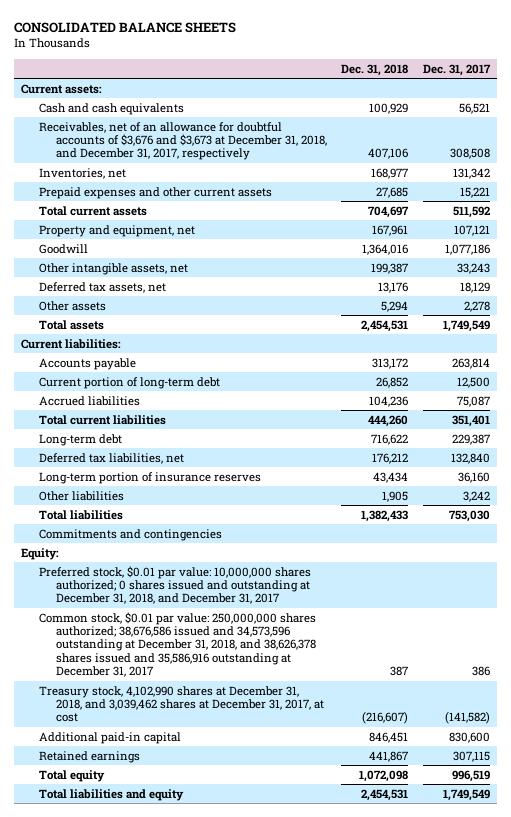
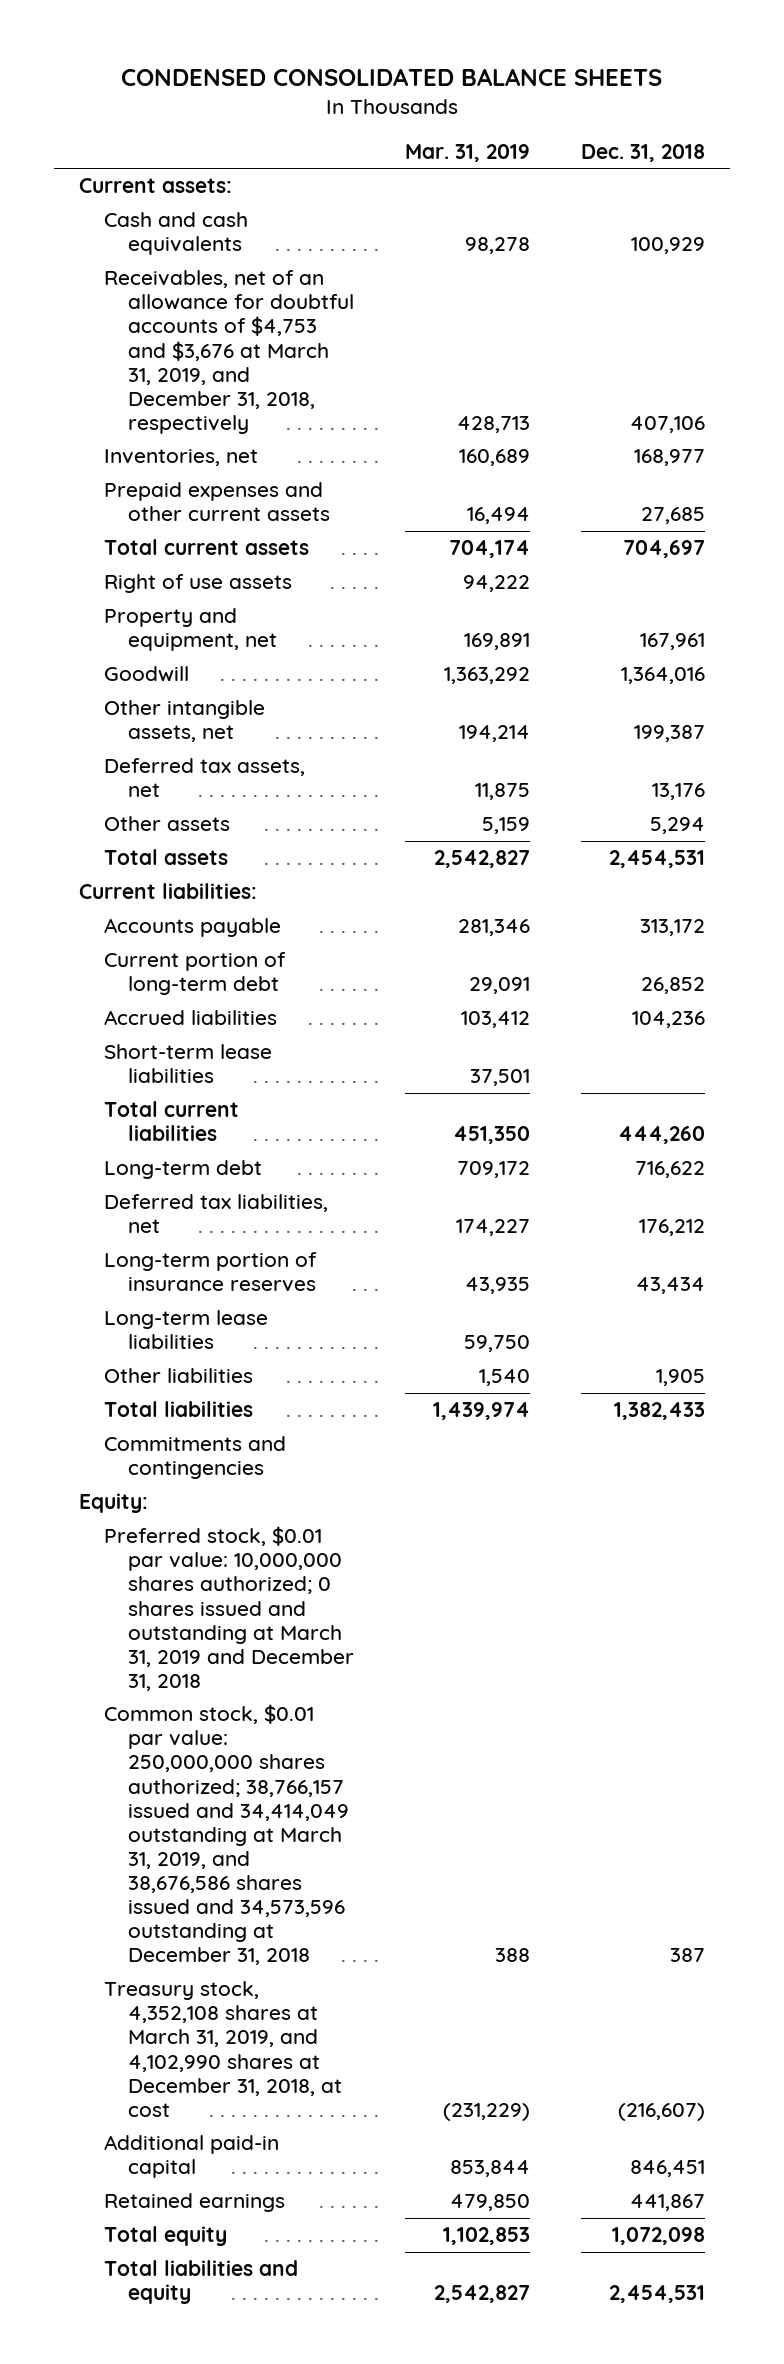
[14,21,237,33] CONSOLIDATED BALANCE SHEETS -> [120,67,662,86] CONDENSED CONSOLIDATED BALANCE SHEETS
[422,63,491,76] Dec. 31, 2017 -> none
none -> [404,143,530,162] Mar. 31, 2019
[38,121,328,161] Receivables, net of an allowance for doubtful accounts of $3,676 and $3,673 at December 31, 2018, and December 31, 2017, respectively -> [103,270,355,434] Receivables, net of an allowance for doubtful accounts of $4,753 and $3,676 at March 31, 2019, and December 31, 2018, respectively
none -> [103,574,292,594] Right of use assets
none -> [103,1044,272,1084] Short-term lease liabilities
none -> [103,1310,268,1350] Long-term lease liabilities
[38,565,311,605] Preferred stock, $0.01 par value: 10,000,000 shares authorized; 0 shares issued and outstanding at December 31, 2018, and December 31, 2017 -> [103,1526,355,1691] Preferred stock, $0.01 par value: 10,000,000 shares authorized; 0 shares issued and outstanding at March 31, 2019 and December 31, 2018
[38,611,317,678] Common stock, $0.01 par value: 250,000,000 shares authorized; 38,676,586 issued and 34,573,596 outstanding at December 31, 2018, and 38,626,378 shares issued and 35,586,916 outstanding at December 31, 2017 -> [103,1704,350,1966] Common stock, $0.01 par value: 250,000,000 shares authorized; 38,766,157 issued and 34,414,049 outstanding at March 31, 2019, and 38,676,586 shares issued and 34,573,596 outstanding at December 31, 2018
[38,685,325,723] Treasury stock, 4,102,990 shares at December 31, 2018, and 3,039,462 shares at December 31, 2017, at cost -> [103,1981,343,2117] Treasury stock, 4,352,108 shares at March 31, 2019, and 4,102,990 shares at December 31, 2018, at cost

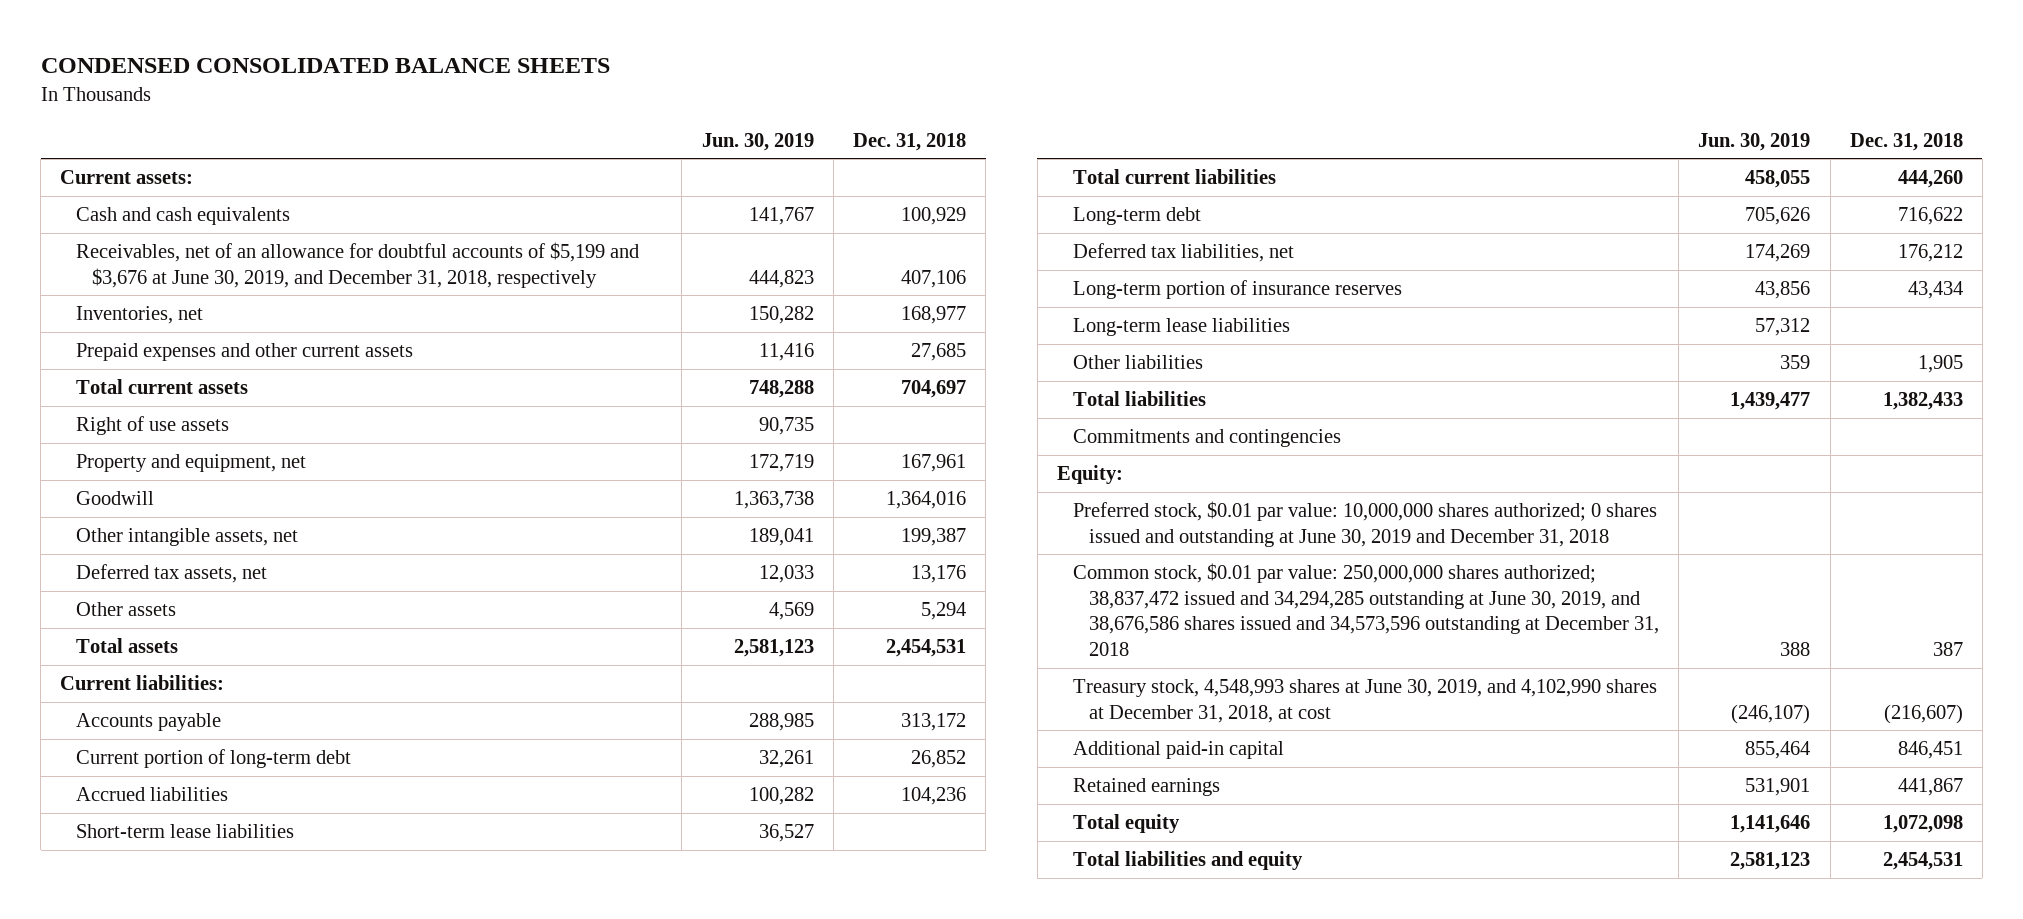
[404,143,530,162] Mar. 31, 2019 -> none
none -> [701,132,814,151] Jun. 30, 2019
[103,270,355,434] Receivables, net of an allowance for doubtful accounts of $4,753 and $3,676 at March 31, 2019, and December 31, 2018, respectively -> [76,242,640,288] Receivables, net of an allowance for doubtful accounts of $5,199 and $3,676 at June 30, 2019, and December 31, 2018, respectively
[103,1526,355,1691] Preferred stock, $0.01 par value: 10,000,000 shares authorized; 0 shares issued and outstanding at March 31, 2019 and December 31, 2018 -> [1073,501,1658,547] Preferred stock, $0.01 par value: 10,000,000 shares authorized; 0 shares issued and outstanding at June 30, 2019 and December 31, 2018
[103,1704,350,1966] Common stock, $0.01 par value: 250,000,000 shares authorized; 38,766,157 issued and 34,414,049 outstanding at March 31, 2019, and 38,676,586 shares issued and 34,573,596 outstanding at December 31, 2018 -> [1073,563,1659,656] Common stock, $0.01 par value: 250,000,000 shares authorized; 38,837,472 issued and 34,294,285 outstanding at June 30, 2019, and 38,676,586 shares issued and 34,573,596 outstanding at December 31, 2018
[103,1981,343,2117] Treasury stock, 4,352,108 shares at March 31, 2019, and 4,102,990 shares at December 31, 2018, at cost -> [1073,679,1658,723] Treasury stock, 4,548,993 shares at June 30, 2019, and 4,102,990 shares at December 31, 2018, at cost

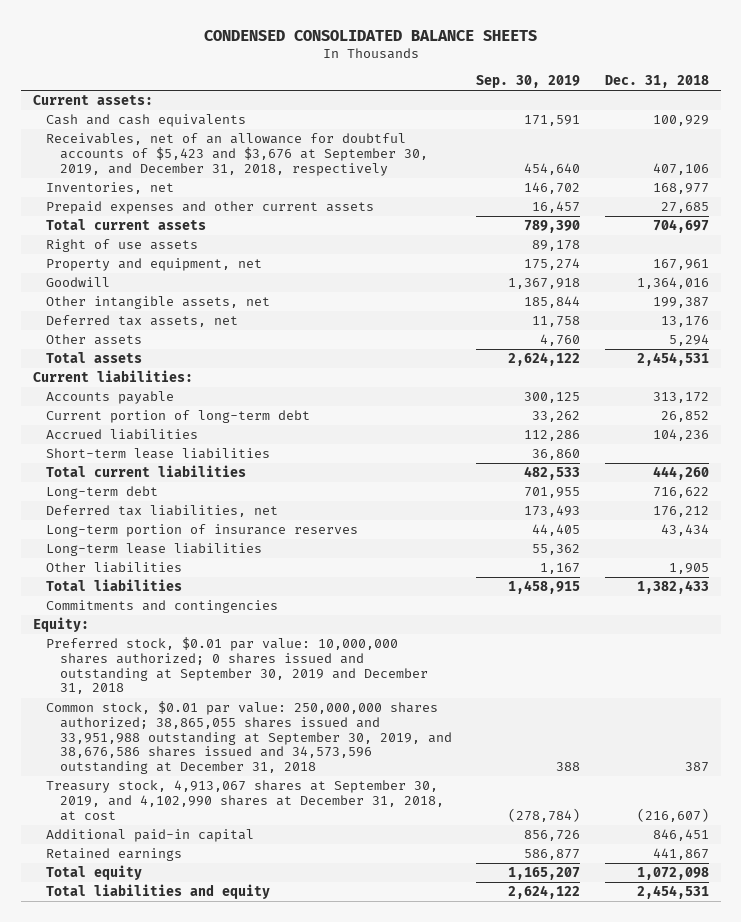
[701,132,814,151] Jun. 30, 2019 -> none
none -> [476,74,581,88] Sep. 30, 2019
[76,242,640,288] Receivables, net of an allowance for doubtful accounts of $5,199 and $3,676 at June 30, 2019, and December 31, 2018, respectively -> [46,133,429,176] Receivables, net of an allowance for doubtful accounts of $5,423 and $3,676 at September 30, 2019, and December 31, 2018, respectively
[1073,501,1658,547] Preferred stock, $0.01 par value: 10,000,000 shares authorized; 0 shares issued and outstanding at June 30, 2019 and December 31, 2018 -> [46,637,429,695] Preferred stock, $0.01 par value: 10,000,000 shares authorized; 0 shares issued and outstanding at September 30, 2019 and December 31, 2018
[1073,563,1659,656] Common stock, $0.01 par value: 250,000,000 shares authorized; 38,837,472 issued and 34,294,285 outstanding at June 30, 2019, and 38,676,586 shares issued and 34,573,596 outstanding at December 31, 2018 -> [46,701,453,775] Common stock, $0.01 par value: 250,000,000 shares authorized; 38,865,055 shares issued and 33,951,988 outstanding at September 30, 2019, and 38,676,586 shares issued and 34,573,596 outstanding at December 31, 2018
[1073,679,1658,723] Treasury stock, 4,548,993 shares at June 30, 2019, and 4,102,990 shares at December 31, 2018, at cost -> [46,780,445,821] Treasury stock, 4,913,067 shares at September 30, 2019, and 4,102,990 shares at December 31, 2018, at cost

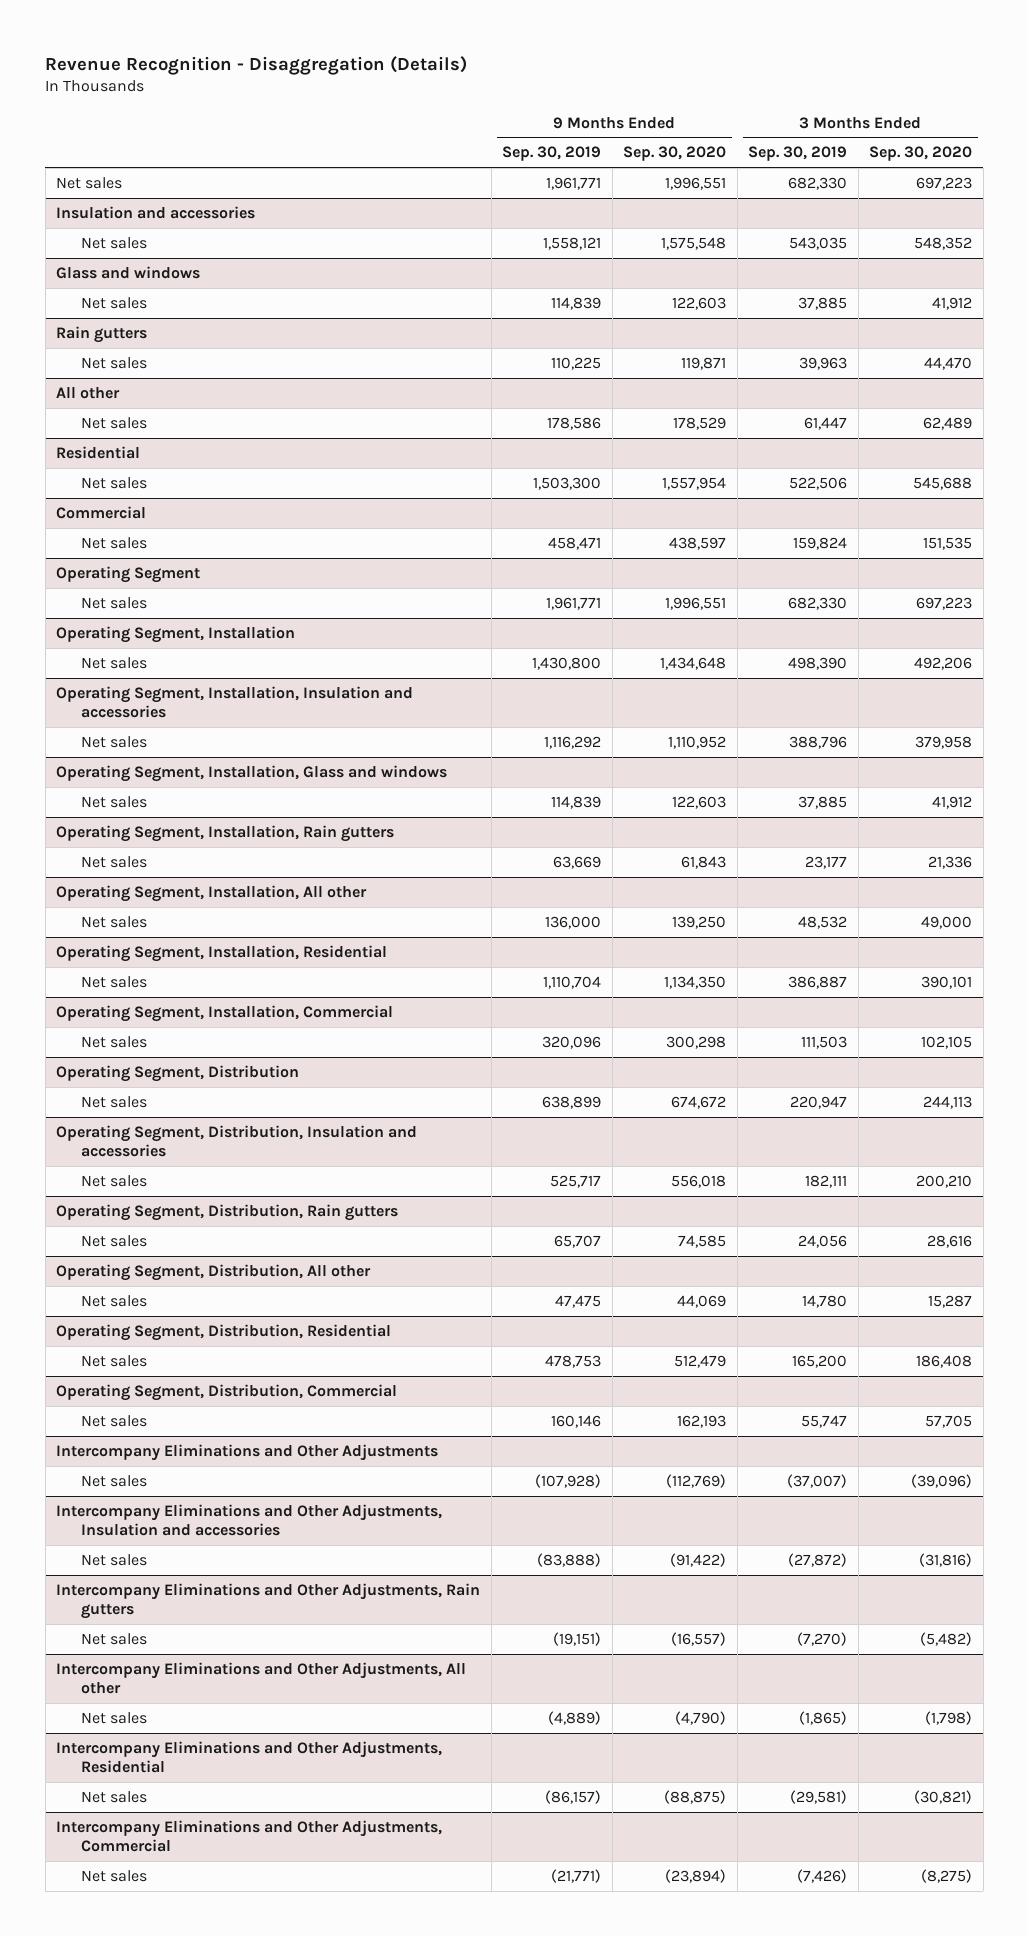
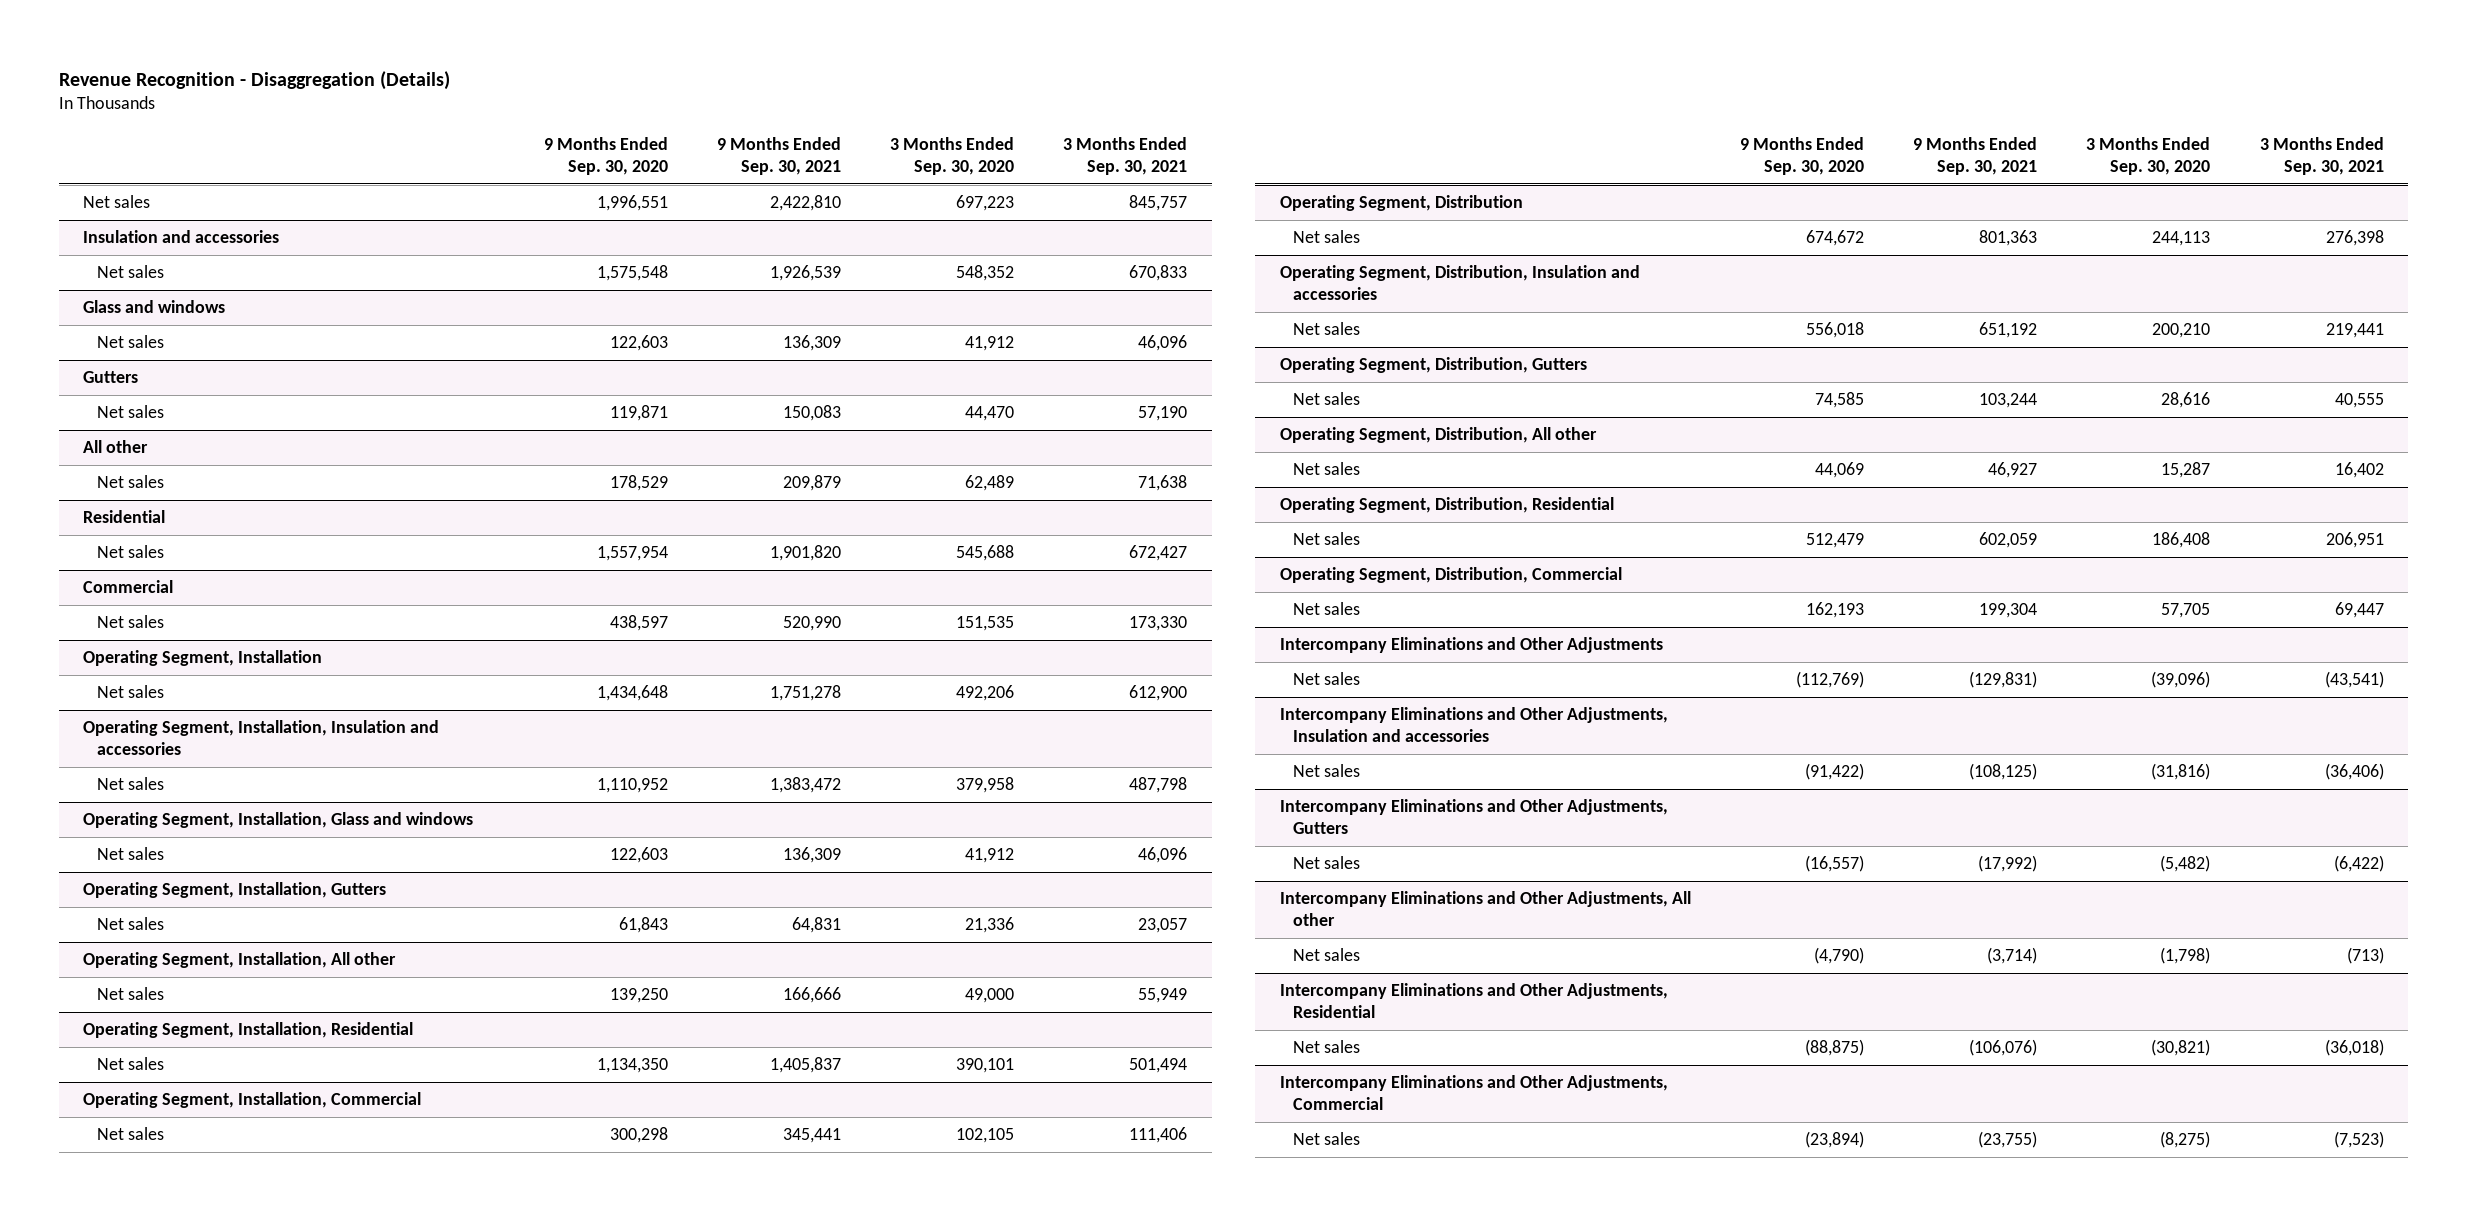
[502,146,602,162] Sep. 30, 2019 -> none
[748,146,848,162] Sep. 30, 2019 -> none
none -> [716,136,841,175] 9 Months Ended Sep. 30, 2021
none -> [1063,136,1188,175] 3 Months Ended Sep. 30, 2021
[56,326,148,344] Rain gutters -> [83,371,139,384] Gutters
[56,566,201,584] Operating Segment -> none
[80,597,147,610] Net sales -> none
[56,825,395,843] Operating Segment, Installation, Rain gutters -> [83,882,387,899] Operating Segment, Installation, Gutters
[56,1204,399,1222] Operating Segment, Distribution, Rain gutters -> [1279,357,1587,374] Operating Segment, Distribution, Gutters
[56,1583,481,1620] Intercompany Eliminations and Other Adjustments, Rain gutters -> [1279,799,1668,835] Intercompany Eliminations and Other Adjustments, Gutters

